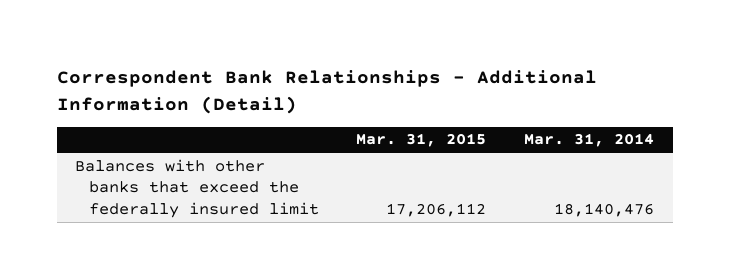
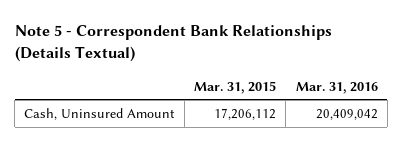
[56,70,597,114] Correspondent Bank Relationships - Additional Information (Detail) -> [14,25,332,63] Note 5 - Correspondent Bank Relationships (Details Textual)
[523,133,654,148] Mar. 31, 2014 -> none
none -> [295,81,378,94] Mar. 31, 2016
[75,158,320,218] Balances with other banks that exceed the federally insured limit -> [24,108,176,121] Cash, Uninsured Amount

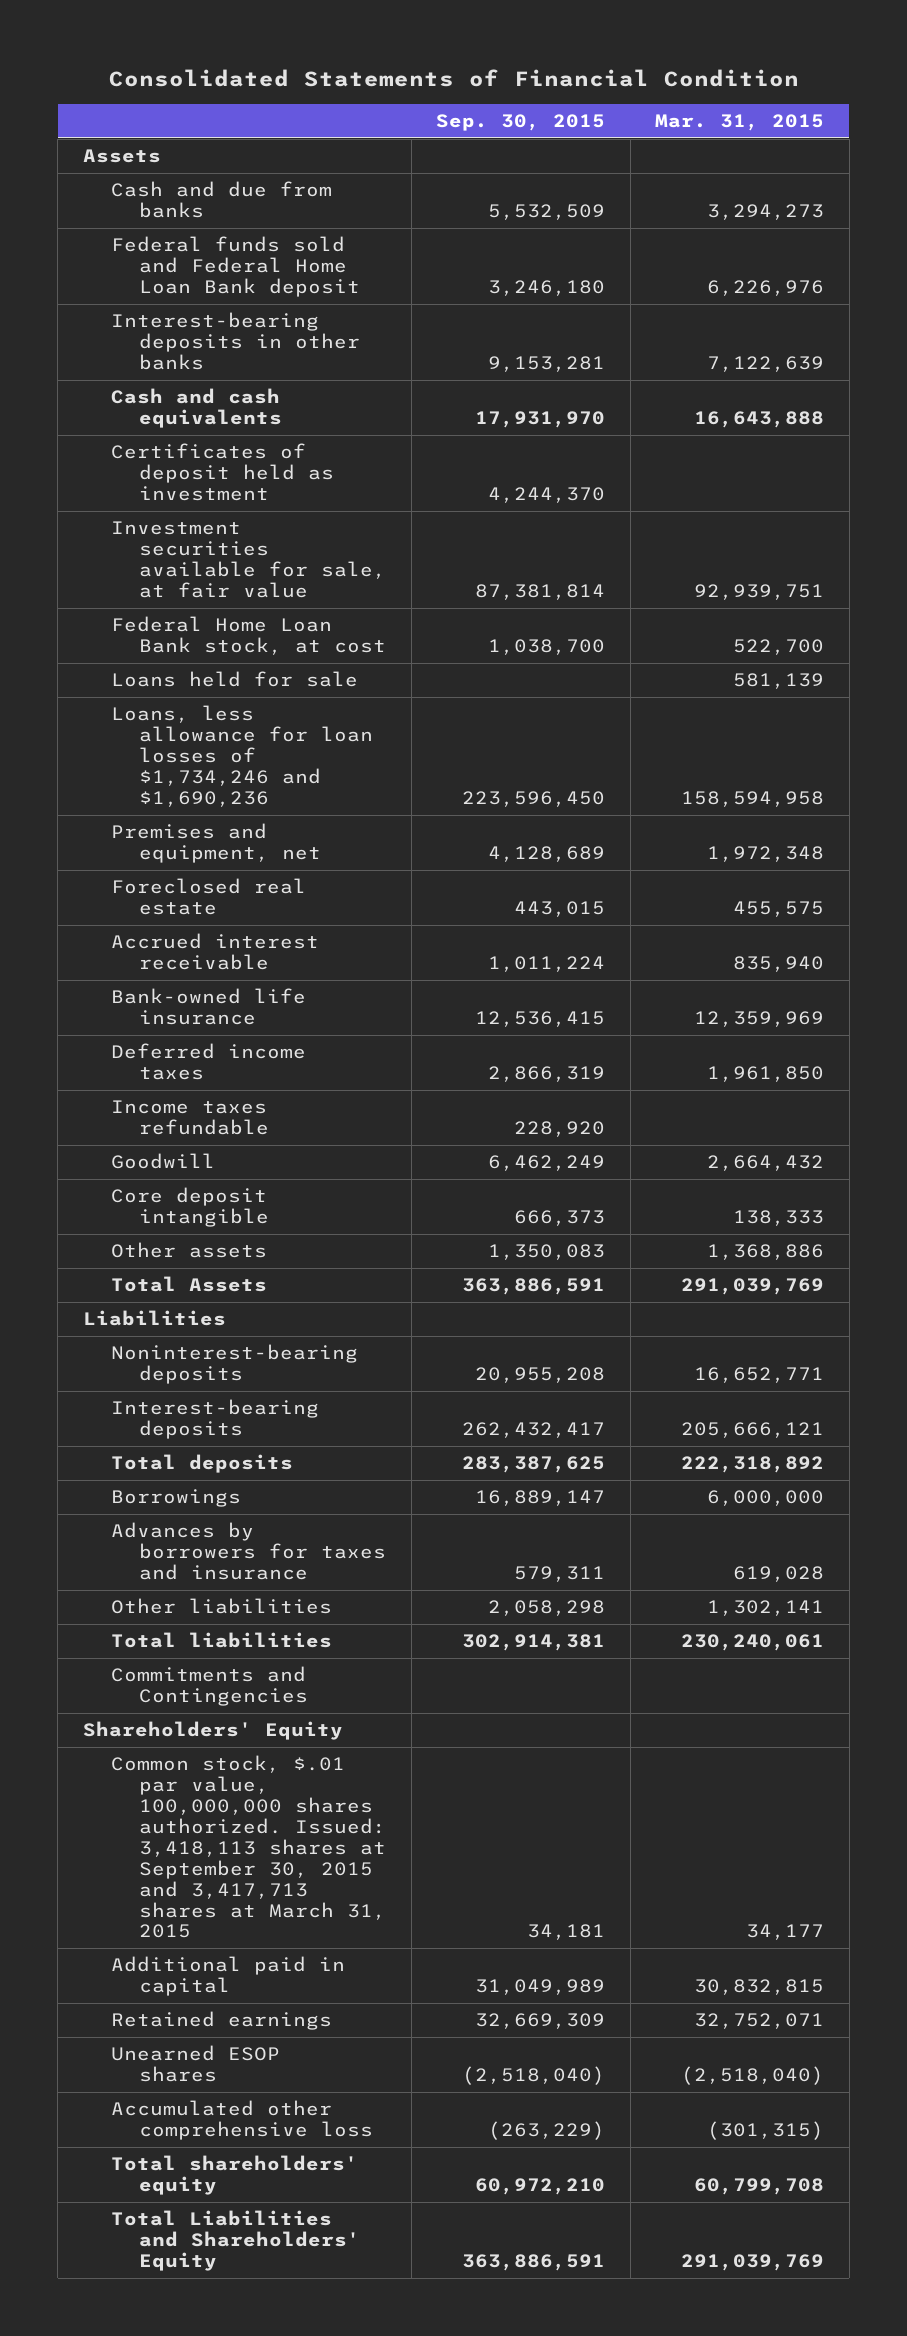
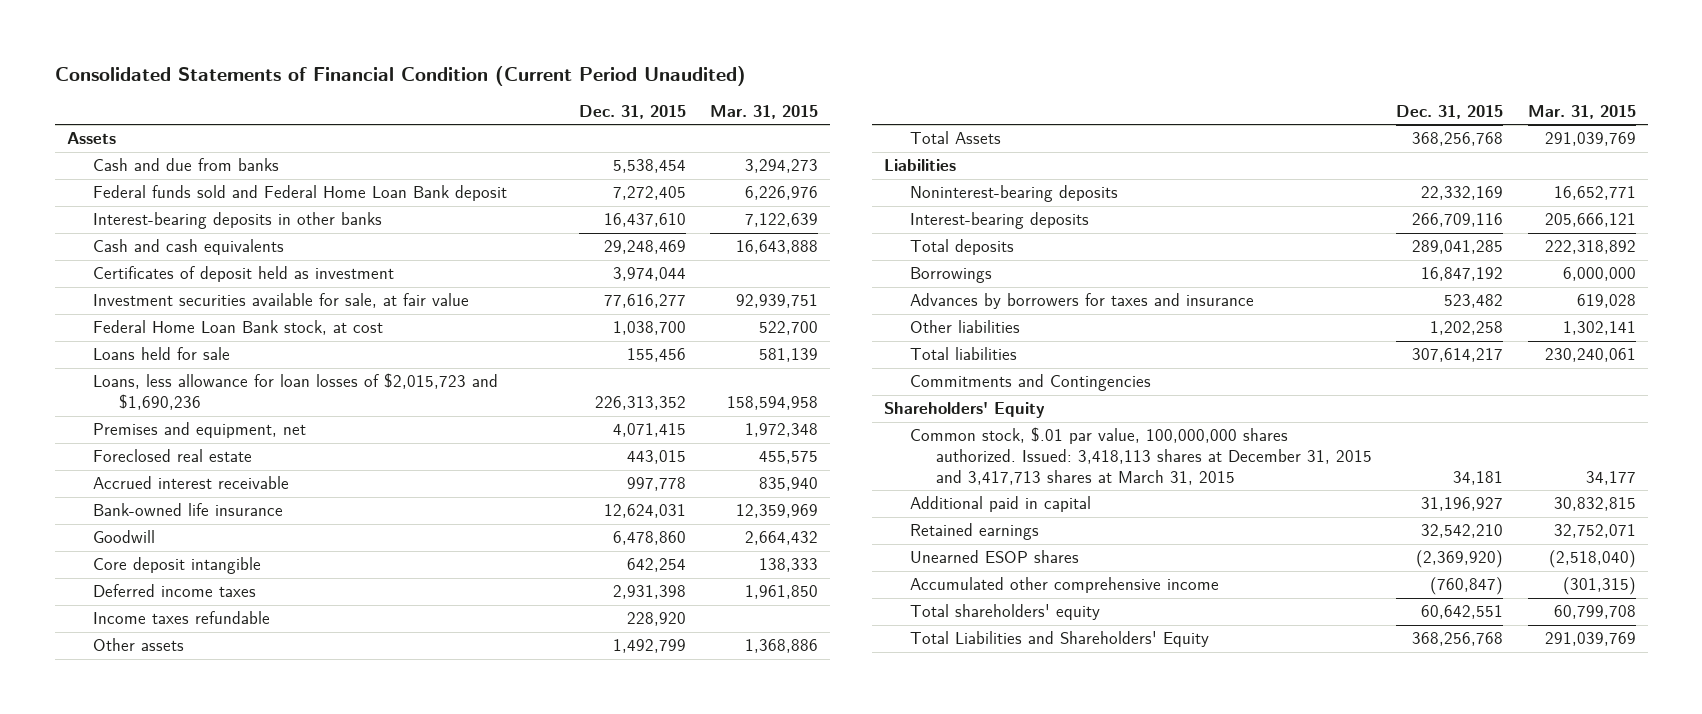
[108,68,799,87] Consolidated Statements of Financial Condition -> [54,65,746,86] Consolidated Statements of Financial Condition (Current Period Unaudited)
[436,114,606,132] Sep. 30, 2015 -> none
none -> [579,104,687,119] Dec. 31, 2015
[111,705,374,807] Loans, less allowance for loan losses of $1,734,246 and $1,690,236 -> [92,373,498,411] Loans, less allowance for loan losses of $2,015,723 and $1,690,236
[111,1043,307,1081] Deferred income taxes -> [92,584,256,598] Deferred income taxes
[111,1100,270,1136] Income taxes refundable -> [92,611,270,625] Income taxes refundable
[111,1755,387,1939] Common stock, $.01 par value, 100,000,000 shares authorized. Issued: 3,418,113 shares at September 30, 2015 and 3,417,713 shares at March 31, 2015 -> [910,427,1373,485] Common stock, $.01 par value, 100,000,000 shares authorized. Issued: 3,418,113 shares at December 31, 2015 and 3,417,713 shares at March 31, 2015
[111,2100,374,2141] Accumulated other comprehensive loss -> [910,577,1220,594] Accumulated other comprehensive income

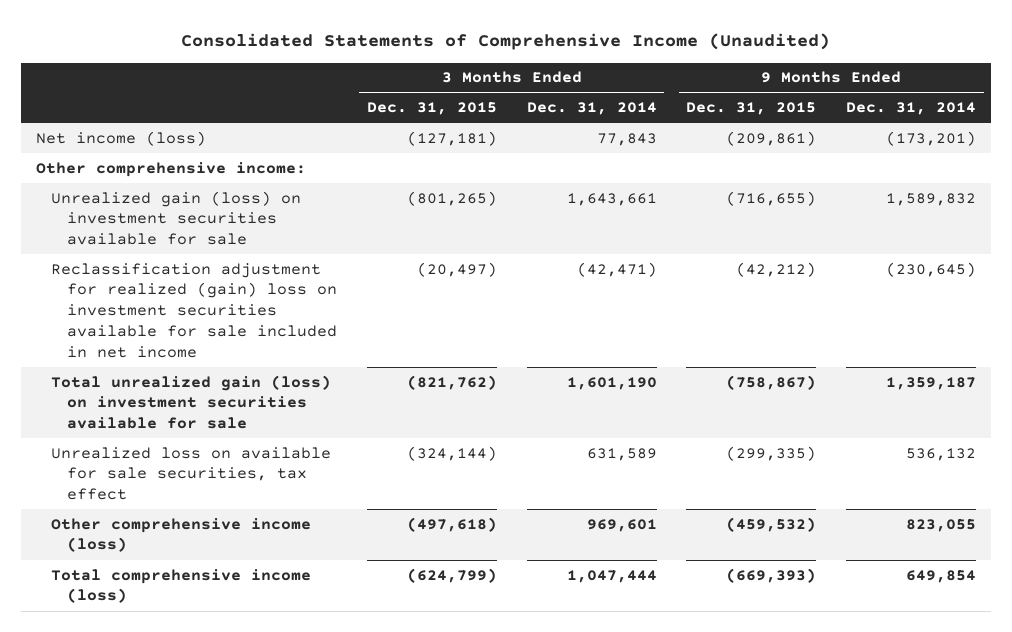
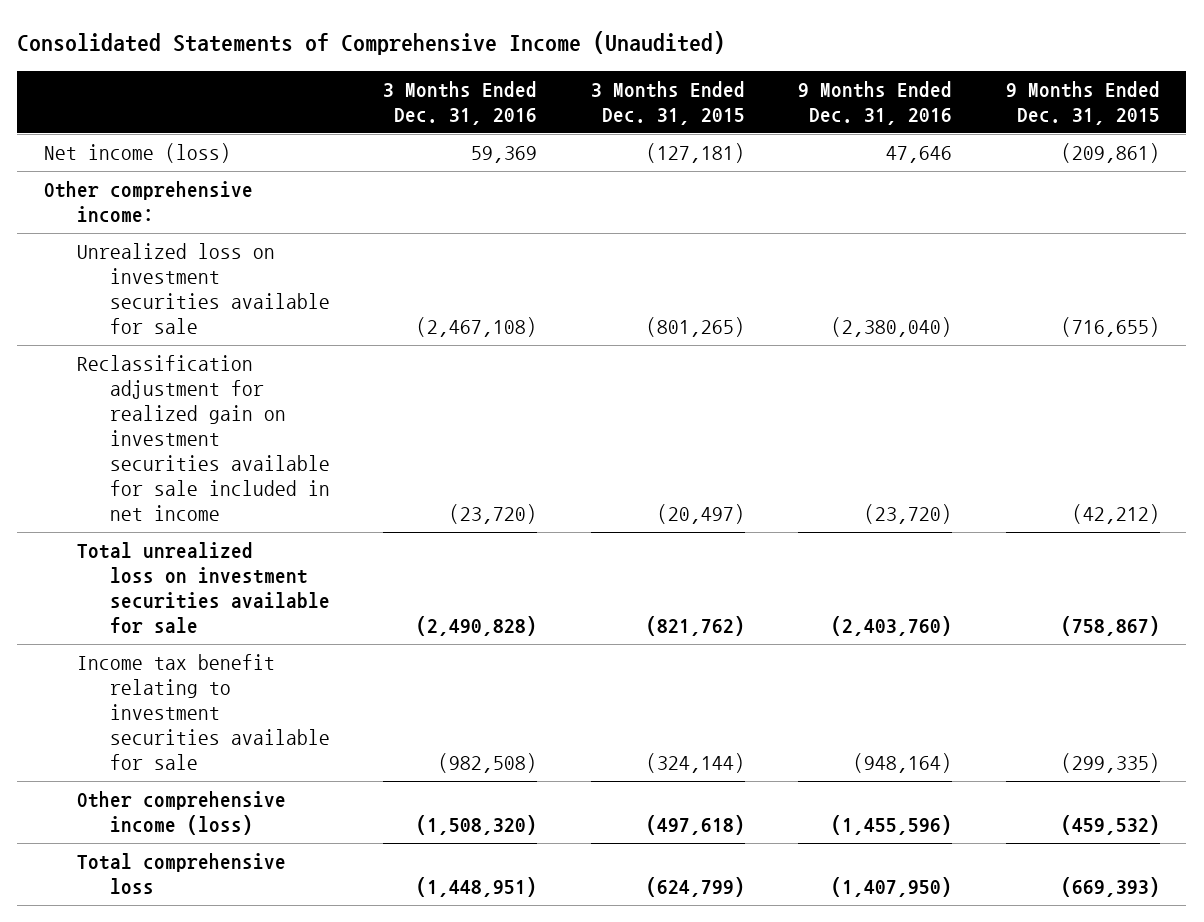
[526,102,657,116] Dec. 31, 2014 -> none
[846,102,977,116] Dec. 31, 2014 -> none
none -> [383,81,538,126] 3 Months Ended Dec. 31, 2016
none -> [798,81,953,126] 9 Months Ended Dec. 31, 2016
[51,190,302,246] Unrealized gain (loss) on investment securities available for sale -> [76,243,330,335] Unrealized loss on investment securities available for sale
[51,262,337,358] Reclassification adjustment for realized (gain) loss on investment securities available for sale included in net income -> [76,355,330,522] Reclassification adjustment for realized gain on investment securities available for sale included in net income
[51,374,332,430] Total unrealized gain (loss) on investment securities available for sale -> [76,542,330,634] Total unrealized loss on investment securities available for sale
[51,446,332,501] Unrealized loss on available for sale securities, tax effect -> [76,654,330,771] Income tax benefit relating to investment securities available for sale
[51,568,312,604] Total comprehensive income (loss) -> [76,853,286,895] Total comprehensive loss

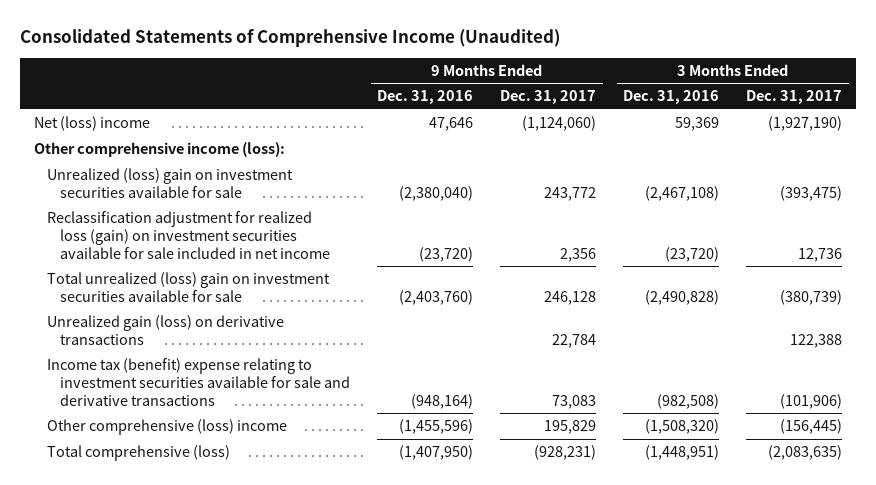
[590,81,745,126] 3 Months Ended Dec. 31, 2015 -> none
[1005,81,1160,126] 9 Months Ended Dec. 31, 2015 -> none
none -> [500,90,597,105] Dec. 31, 2017
none -> [746,90,843,105] Dec. 31, 2017
[44,143,232,164] Net income (loss) -> [33,116,150,132] Net (loss) income
[44,181,254,224] Other comprehensive income: -> [33,142,285,158] Other comprehensive income (loss):
[76,243,330,335] Unrealized loss on investment securities available for sale -> [46,168,293,199] Unrealized (loss) gain on investment securities available for sale
[76,355,330,522] Reclassification adjustment for realized gain on investment securities available for sale included in net income -> [46,211,331,259] Reclassification adjustment for realized loss (gain) on investment securities available for sale included in net income
[76,542,330,634] Total unrealized loss on investment securities available for sale -> [46,272,330,303] Total unrealized (loss) gain on investment securities available for sale
none -> [46,315,284,346] Unrealized gain (loss) on derivative transactions
[76,654,330,771] Income tax benefit relating to investment securities available for sale -> [46,358,351,406] Income tax (benefit) expense relating to investment securities available for sale and derivative transactions
[76,791,286,836] Other comprehensive income (loss) -> [46,419,287,436] Other comprehensive (loss) income
[76,853,286,895] Total comprehensive loss -> [46,445,230,462] Total comprehensive (loss)

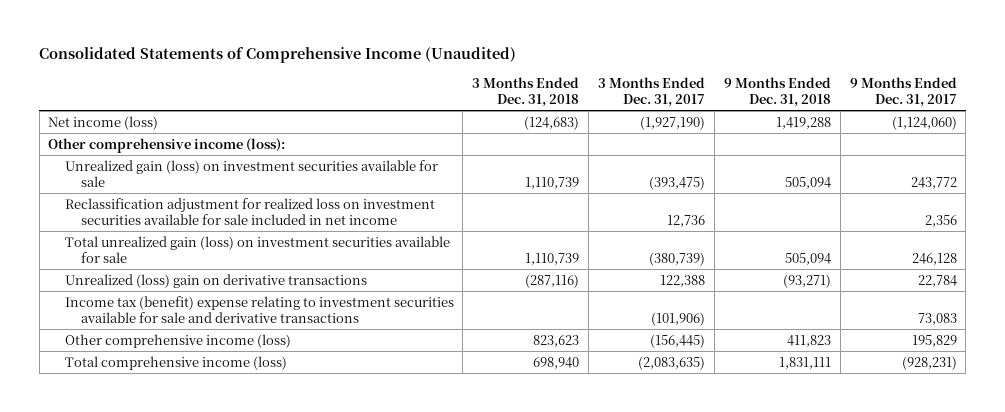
[377,90,474,105] Dec. 31, 2016 -> none
[623,90,720,105] Dec. 31, 2016 -> none
none -> [472,76,580,107] 3 Months Ended Dec. 31, 2018
none -> [723,76,831,107] 9 Months Ended Dec. 31, 2018
[33,116,150,132] Net (loss) income -> [48,115,159,130] Net income (loss)
[46,168,293,199] Unrealized (loss) gain on investment securities available for sale -> [64,159,438,187] Unrealized gain (loss) on investment securities available for sale
[46,211,331,259] Reclassification adjustment for realized loss (gain) on investment securities available for sale included in net income -> [64,197,435,225] Reclassification adjustment for realized loss on investment securities available for sale included in net income
[46,272,330,303] Total unrealized (loss) gain on investment securities available for sale -> [64,235,450,263] Total unrealized gain (loss) on investment securities available for sale
[46,315,284,346] Unrealized gain (loss) on derivative transactions -> [64,273,367,288] Unrealized (loss) gain on derivative transactions
[46,419,287,436] Other comprehensive (loss) income -> [64,333,291,348] Other comprehensive income (loss)
[46,445,230,462] Total comprehensive (loss) -> [64,355,287,370] Total comprehensive income (loss)

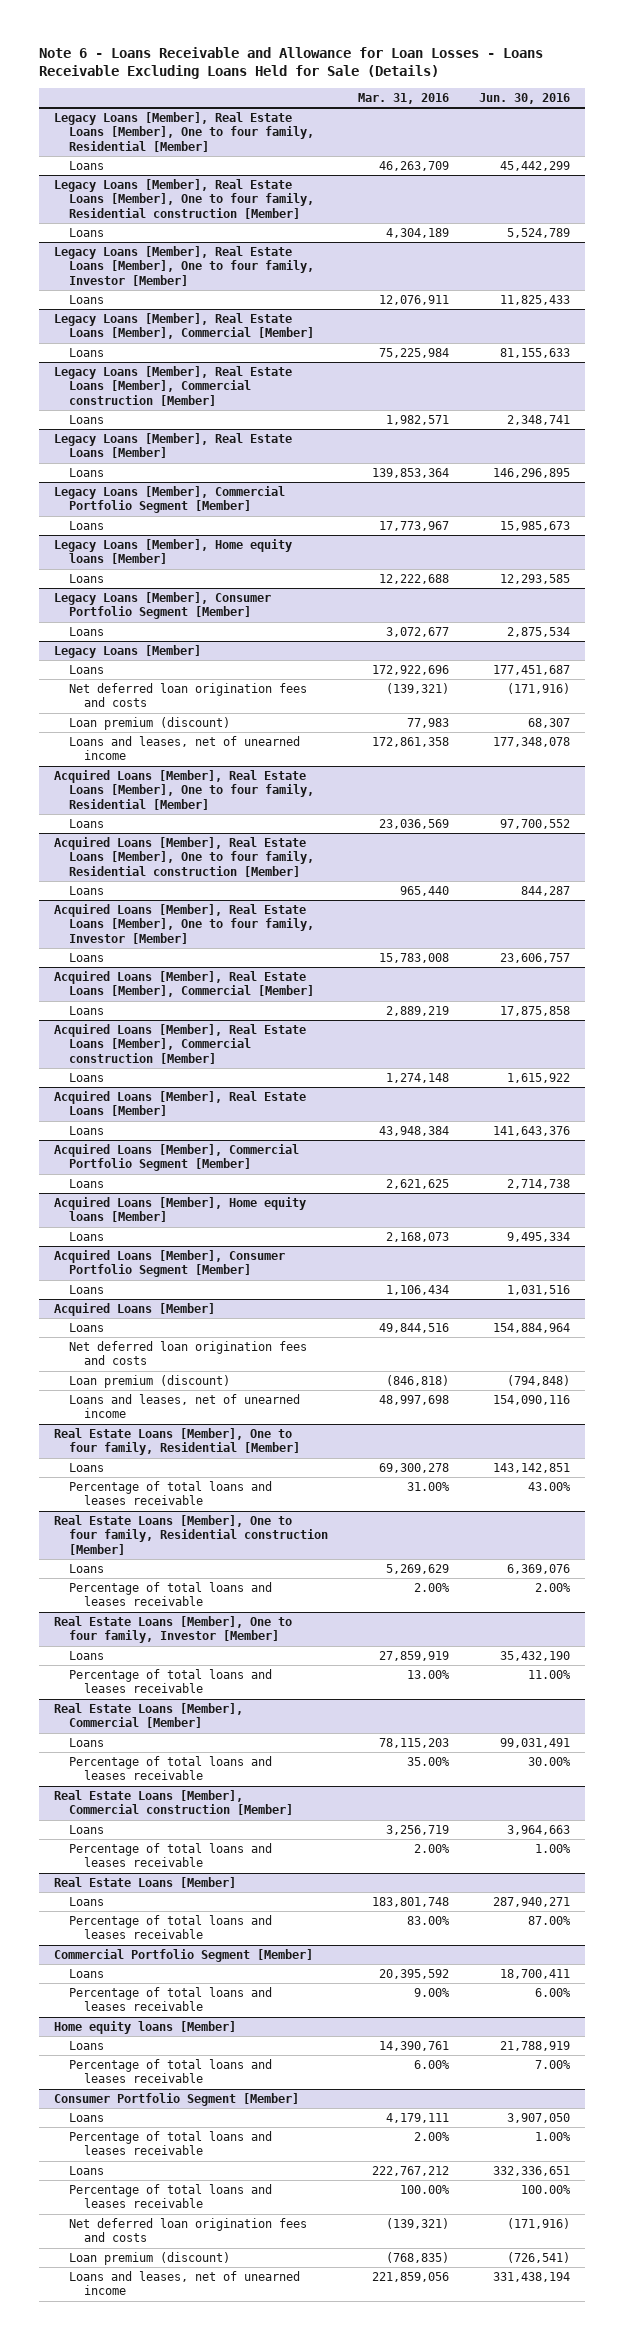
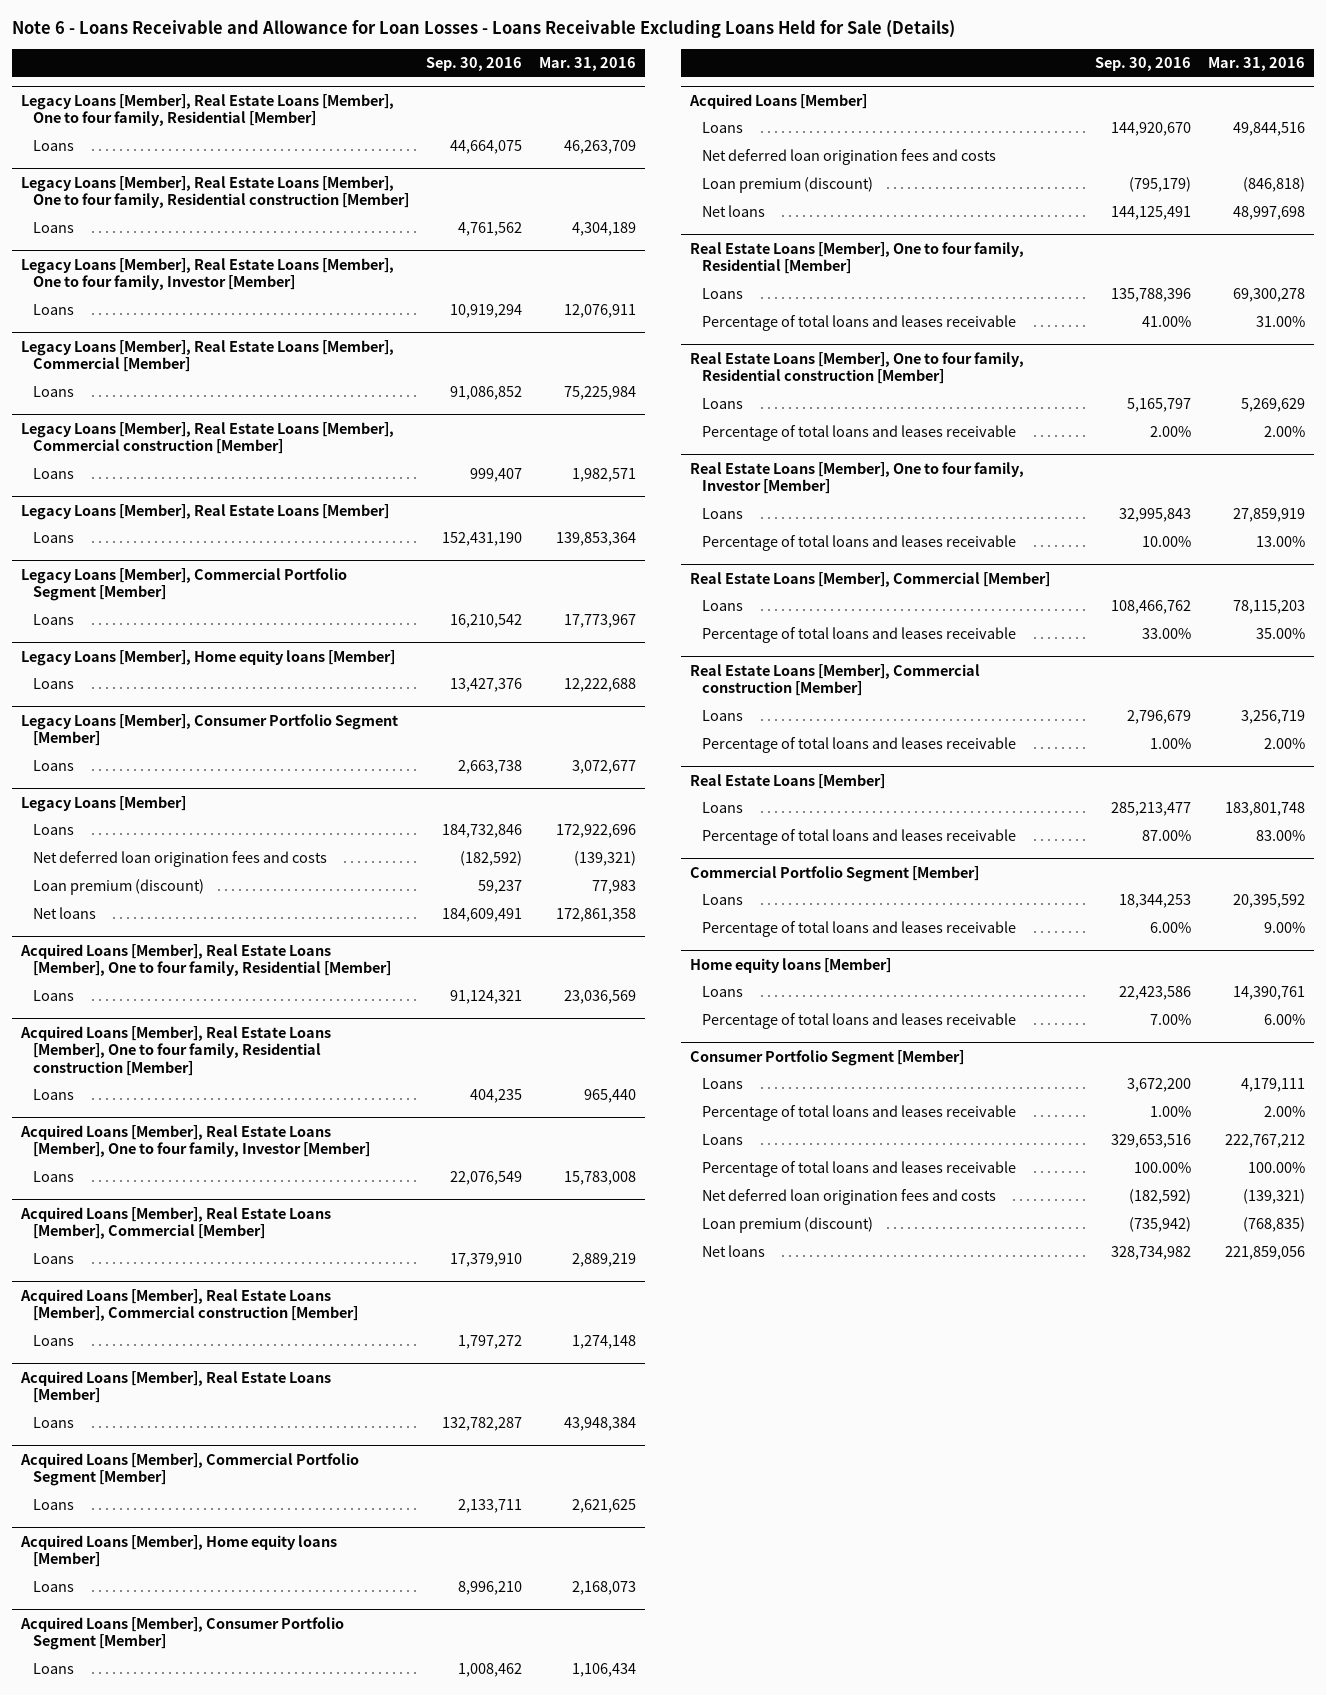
[479,93,571,105] Jun. 30, 2016 -> none
none -> [425,57,522,72] Sep. 30, 2016
[69,735,301,761] Loans and leases, net of unearned income -> [32,907,96,920] Net loans
[69,1393,301,1419] Loans and leases, net of unearned income -> [701,205,765,218] Net loans
[69,2270,301,2296] Loans and leases, net of unearned income -> [701,1245,765,1258] Net loans

